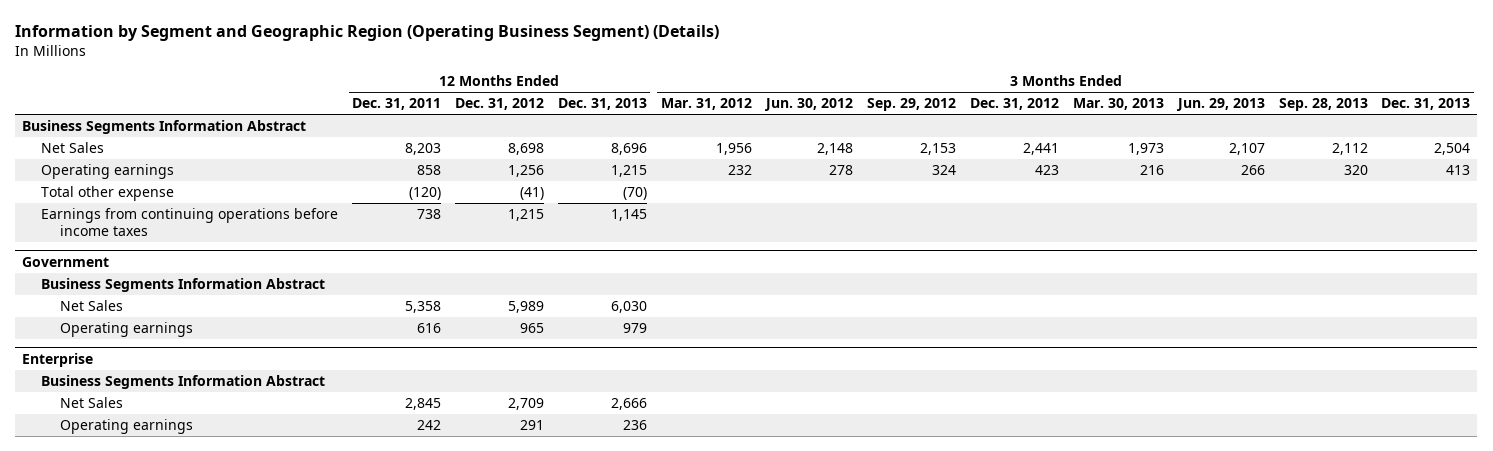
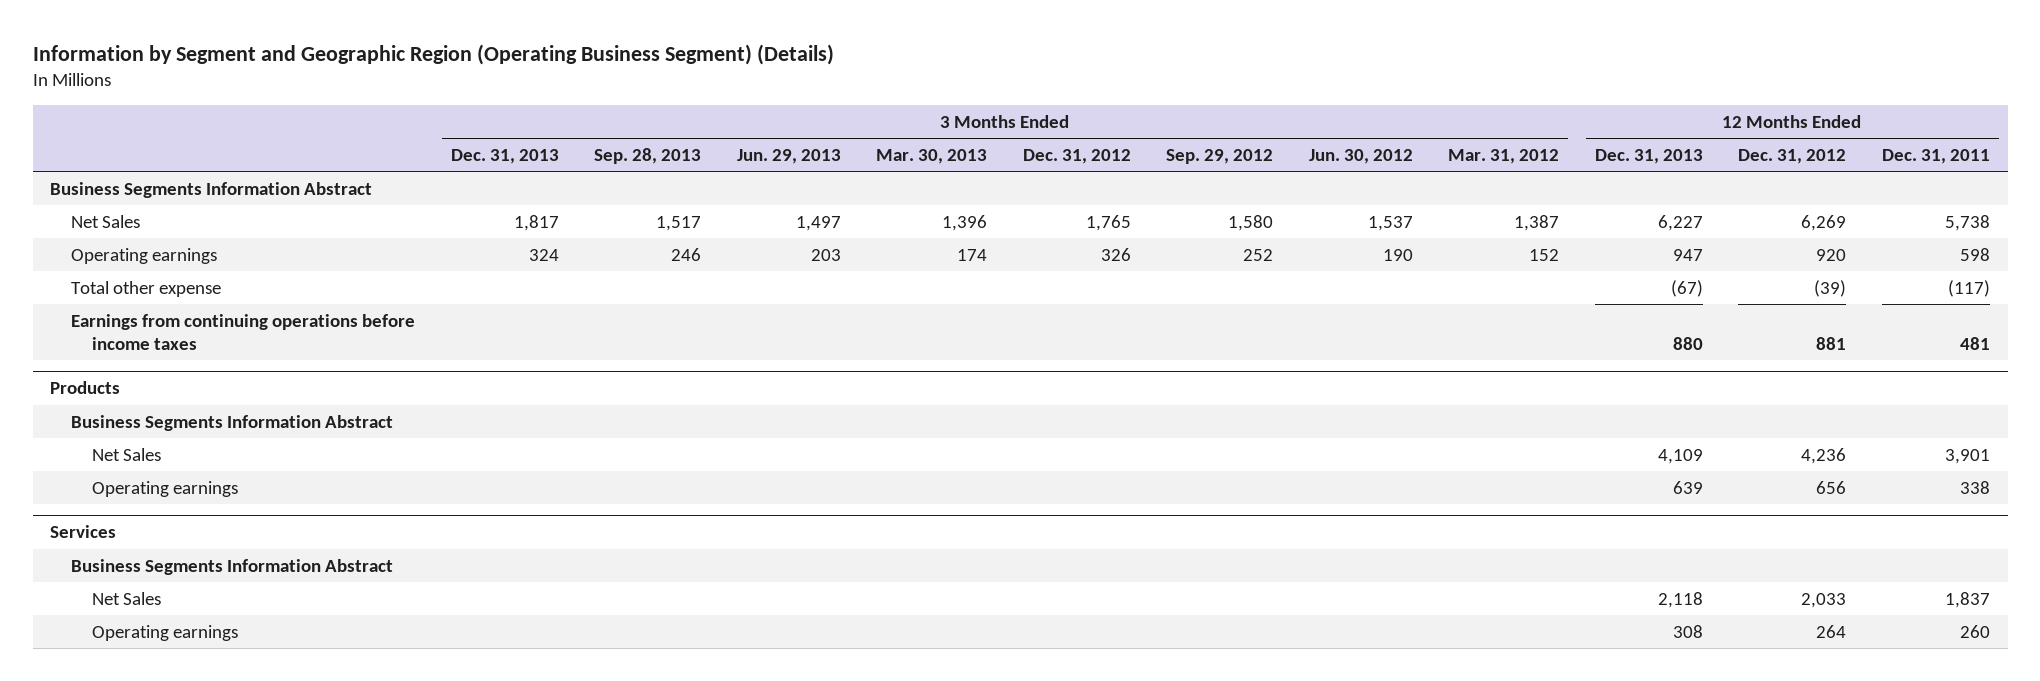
[22,256,110,267] Government -> none
[404,143,441,156] 8,203 -> [1944,214,1990,231] 5,738
[507,143,544,156] 8,698 -> [1801,214,1847,231] 6,269
[610,143,647,156] 8,696 -> [1657,214,1703,231] 6,227
[715,143,752,156] 1,956 -> [1514,214,1560,231] 1,387
[816,143,853,156] 2,148 -> [1367,215,1413,231] 1,537
[919,143,956,156] 2,153 -> [1228,214,1274,231] 1,580
[1022,143,1059,156] 2,441 -> [1085,214,1131,231] 1,765
[1127,143,1164,156] 1,973 -> [942,214,988,231] 1,396
[1228,143,1265,156] 2,107 -> [795,215,841,231] 1,497
[1331,143,1368,156] 2,112 -> [656,215,702,231] 1,517
[1434,143,1471,156] 2,504 -> [513,214,559,231] 1,817
[416,165,441,176] 858 -> [1959,247,1990,261] 598
[507,165,544,178] 1,256 -> [1816,248,1847,261] 920
[610,165,647,178] 1,215 -> [1672,248,1703,261] 947
[727,165,752,176] 232 -> [1529,248,1560,261] 152
[828,165,853,176] 278 -> [1382,248,1413,261] 190
[931,165,956,176] 324 -> [1243,248,1274,261] 252
[1034,165,1059,176] 423 -> [1100,247,1131,261] 326
[1139,165,1164,176] 216 -> [957,248,988,261] 174
[1240,165,1265,176] 266 -> [810,248,841,261] 203
[1343,165,1368,176] 320 -> [671,247,702,261] 246
[1446,165,1471,176] 413 -> [528,248,559,261] 324
[408,187,441,201] (120) -> [1947,279,1990,297] (117)
[519,187,544,201] (41) -> [1814,279,1847,297] (39)
[622,187,647,201] (70) -> [1670,279,1703,297] (67)
[416,209,441,220] 738 -> [1959,336,1990,350] 481
[507,209,544,222] 1,215 -> [1816,336,1847,350] 881
[610,209,647,222] 1,145 -> [1672,336,1703,350] 880
none -> [50,381,121,395] Products
[22,352,94,367] Enterprise -> none
[404,301,441,314] 5,358 -> [1944,448,1990,464] 3,901
[507,301,544,314] 5,989 -> [1801,447,1847,464] 4,236
[610,301,647,314] 6,030 -> [1657,448,1703,464] 4,109
[416,323,441,334] 616 -> [1959,480,1990,494] 338
[519,323,544,334] 965 -> [1816,480,1847,494] 656
[622,323,647,334] 979 -> [1672,480,1703,494] 639
none -> [50,525,117,539] Services
[404,398,441,411] 2,845 -> [1944,591,1990,608] 1,837
[507,398,544,411] 2,709 -> [1801,592,1847,608] 2,033
[610,398,647,411] 2,666 -> [1657,591,1703,608] 2,118
[416,420,441,431] 242 -> [1959,624,1990,638] 260
[519,420,544,431] 291 -> [1816,624,1847,638] 264
[622,420,647,431] 236 -> [1672,624,1703,638] 308

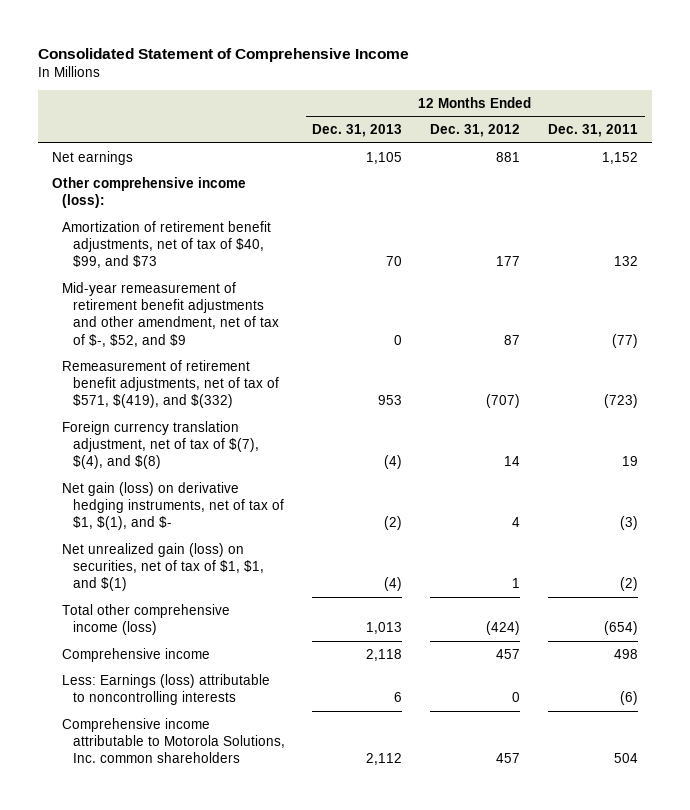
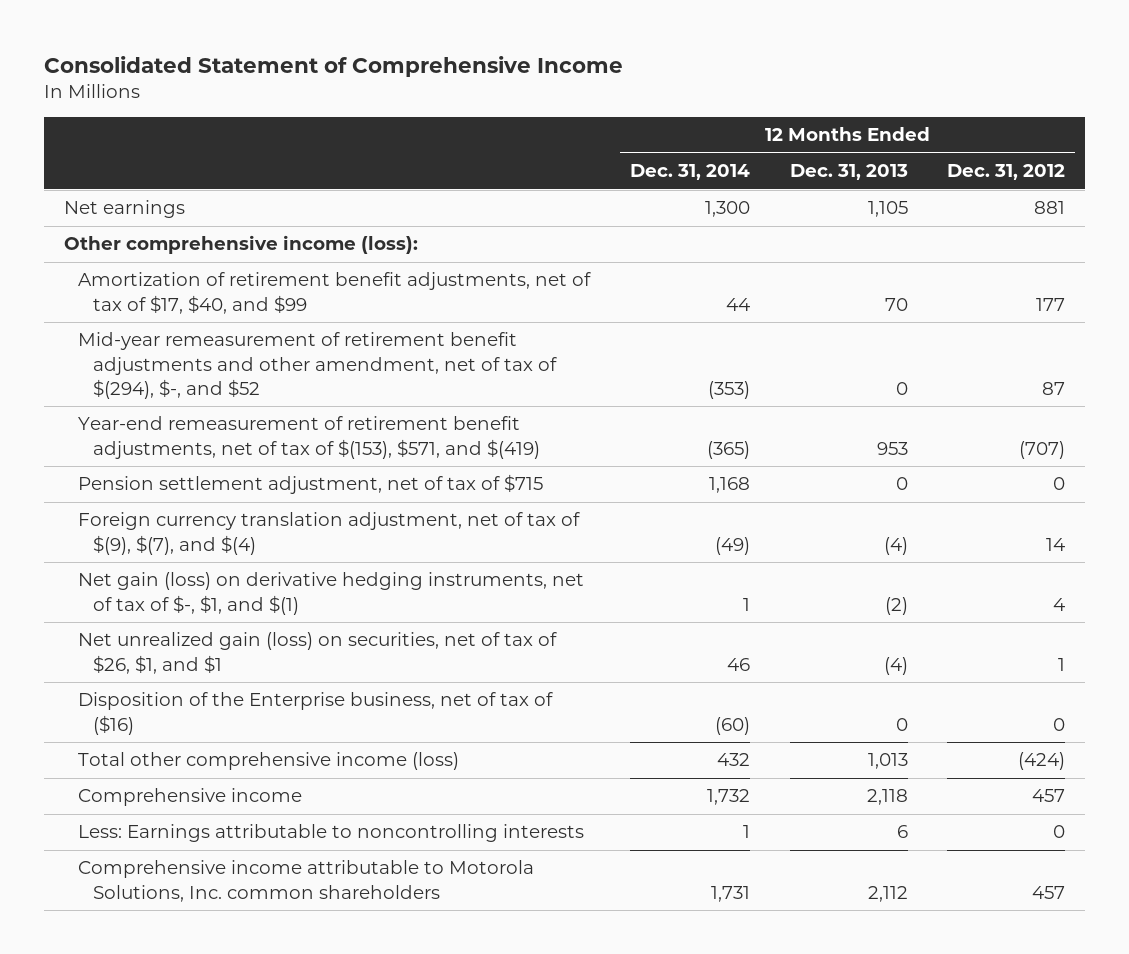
[548,124,639,138] Dec. 31, 2011 -> none
none -> [630,164,751,181] Dec. 31, 2014
[62,220,272,269] Amortization of retirement benefit adjustments, net of tax of $40, $99, and $73 -> [78,272,592,314] Amortization of retirement benefit adjustments, net of tax of $17, $40, and $99
[62,281,279,347] Mid-year remeasurement of retirement benefit adjustments and other amendment, net of tax of $-, $52, and $9 -> [78,332,557,399] Mid-year remeasurement of retirement benefit adjustments and other amendment, net of tax of $(294), $-, and $52
[62,359,279,409] Remeasurement of retirement benefit adjustments, net of tax of $571, $(419), and $(332) -> [78,416,540,459] Year-end remeasurement of retirement benefit adjustments, net of tax of $(153), $571, and $(419)
none -> [78,474,544,495] Pension settlement adjustment, net of tax of $715
[62,420,259,470] Foreign currency translation adjustment, net of tax of $(7), $(4), and $(8) -> [78,512,581,555] Foreign currency translation adjustment, net of tax of $(9), $(7), and $(4)
[62,481,284,531] Net gain (loss) on derivative hedging instruments, net of tax of $1, $(1), and $- -> [78,572,585,615] Net gain (loss) on derivative hedging instruments, net of tax of $-, $1, and $(1)
[62,542,264,592] Net unrealized gain (loss) on securities, net of tax of $1, $1, and $(1) -> [78,632,558,674] Net unrealized gain (loss) on securities, net of tax of $26, $1, and $1
none -> [78,692,554,735] Disposition of the Enterprise business, net of tax of ($16)
[62,673,271,706] Less: Earnings (loss) attributable to noncontrolling interests -> [78,824,585,843] Less: Earnings attributable to noncontrolling interests

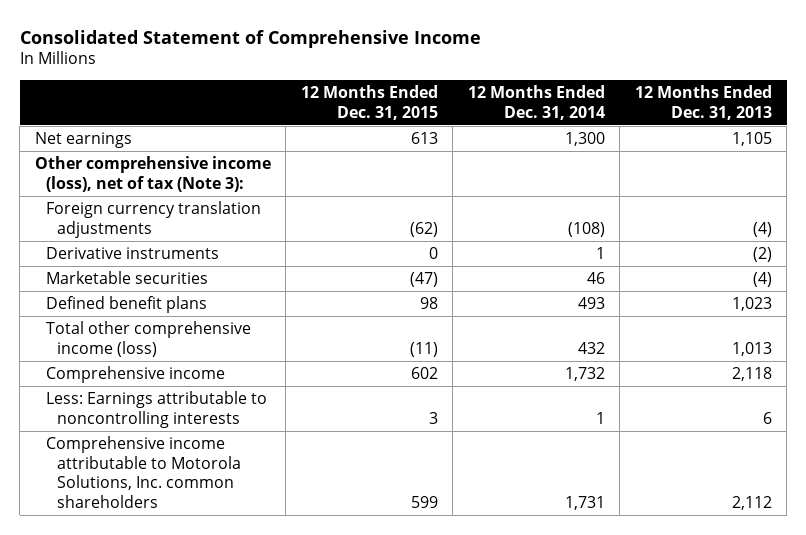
[947,164,1066,181] Dec. 31, 2012 -> none
none -> [300,84,438,120] 12 Months Ended Dec. 31, 2015
[78,272,592,314] Amortization of retirement benefit adjustments, net of tax of $17, $40, and $99 -> none
[78,332,557,399] Mid-year remeasurement of retirement benefit adjustments and other amendment, net of tax of $(294), $-, and $52 -> none
[78,416,540,459] Year-end remeasurement of retirement benefit adjustments, net of tax of $(153), $571, and $(419) -> none
[78,474,544,495] Pension settlement adjustment, net of tax of $715 -> none
[78,692,554,735] Disposition of the Enterprise business, net of tax of ($16) -> none
[63,235,418,255] Other comprehensive income (loss): -> [34,156,271,192] Other comprehensive income (loss), net of tax (Note 3):
[78,512,581,555] Foreign currency translation adjustment, net of tax of $(9), $(7), and $(4) -> [45,201,261,238] Foreign currency translation adjustments
[715,536,751,555] (49) -> [567,221,605,237] (108)
[78,572,585,615] Net gain (loss) on derivative hedging instruments, net of tax of $-, $1, and $(1) -> [45,247,219,260] Derivative instruments
[78,632,558,674] Net unrealized gain (loss) on securities, net of tax of $26, $1, and $1 -> [45,271,208,285] Marketable securities
none -> [45,296,207,314] Defined benefit plans

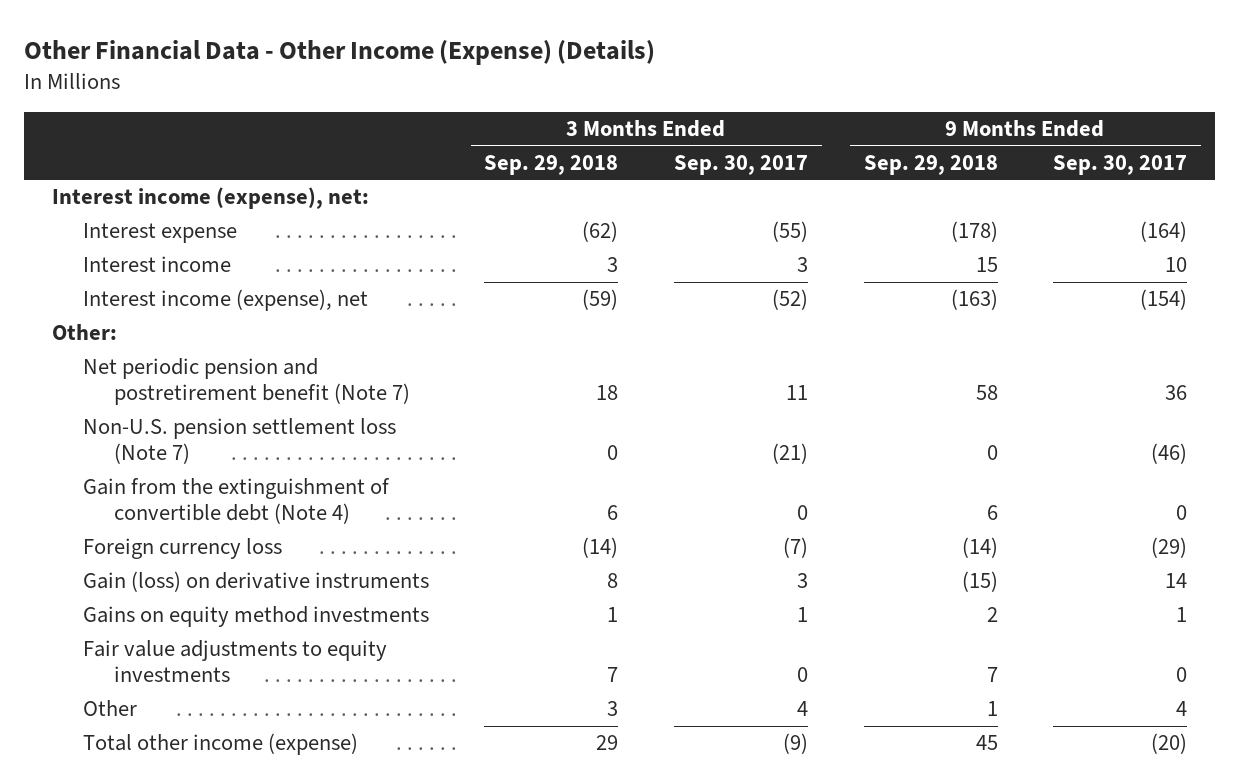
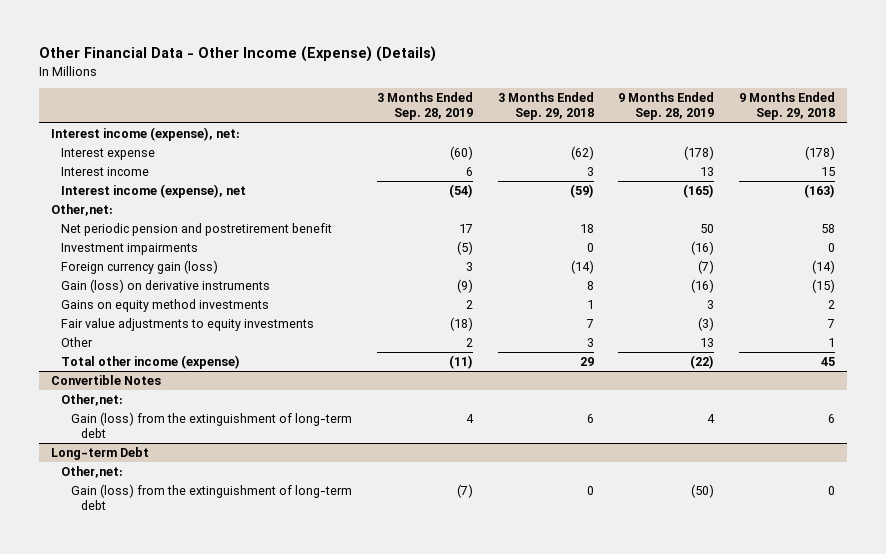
[674,154,809,175] Sep. 30, 2017 -> none
[1053,154,1188,175] Sep. 30, 2017 -> none
none -> [376,92,473,121] 3 Months Ended Sep. 28, 2019
none -> [618,92,715,121] 9 Months Ended Sep. 28, 2019
[82,418,396,465] Non-U.S. pension settlement loss (Note 7) -> none
[82,478,390,525] Gain from the extinguishment of convertible debt (Note 4) -> none
[51,324,117,341] Other: -> [51,204,114,217] Other,net:
[82,358,411,406] Net periodic pension and postretirement benefit (Note 7) -> [61,223,333,237] Net periodic pension and postretirement benefit
none -> [61,243,199,256] Investment impairments
[82,538,282,560] Foreign currency loss -> [61,260,219,275] Foreign currency gain (loss)
none -> [51,375,162,386] Convertible Notes
none -> [61,394,124,407] Other,net:
none -> [71,412,353,439] Gain (loss) from the extinguishment of long-term debt
none -> [51,447,150,461] Long-term Debt
none -> [61,466,124,479] Other,net:
none -> [71,484,353,511] Gain (loss) from the extinguishment of long-term debt

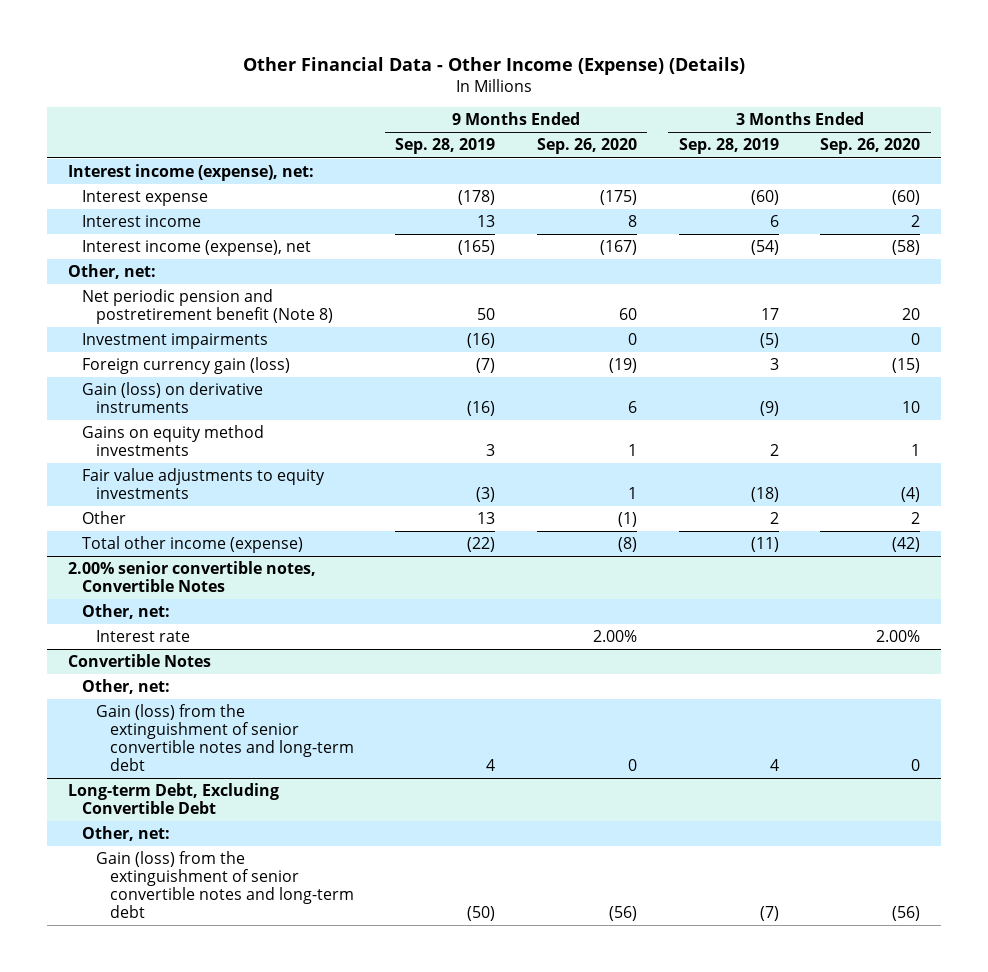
[497,92,594,121] 3 Months Ended Sep. 29, 2018 -> none
[739,92,836,121] 9 Months Ended Sep. 29, 2018 -> none
none -> [537,138,638,155] Sep. 26, 2020
none -> [820,138,921,155] Sep. 26, 2020
[51,204,114,217] Other,net: -> [67,264,156,280] Other, net:
[61,223,333,237] Net periodic pension and postretirement benefit -> [81,289,333,325] Net periodic pension and postretirement benefit (Note 8)
none -> [67,561,316,593] 2.00% senior convertible notes, Convertible Notes
none -> [81,604,170,620] Other, net:
none -> [95,630,190,643] Interest rate
[61,394,124,407] Other,net: -> [81,679,170,695] Other, net:
[71,412,353,439] Gain (loss) from the extinguishment of long-term debt -> [95,704,354,772] Gain (loss) from the extinguishment of senior convertible notes and long-term debt
[51,447,150,461] Long-term Debt -> [67,783,279,815] Long-term Debt, Excluding Convertible Debt
[61,466,124,479] Other,net: -> [81,826,170,842] Other, net:
[71,484,353,511] Gain (loss) from the extinguishment of long-term debt -> [95,851,354,919] Gain (loss) from the extinguishment of senior convertible notes and long-term debt

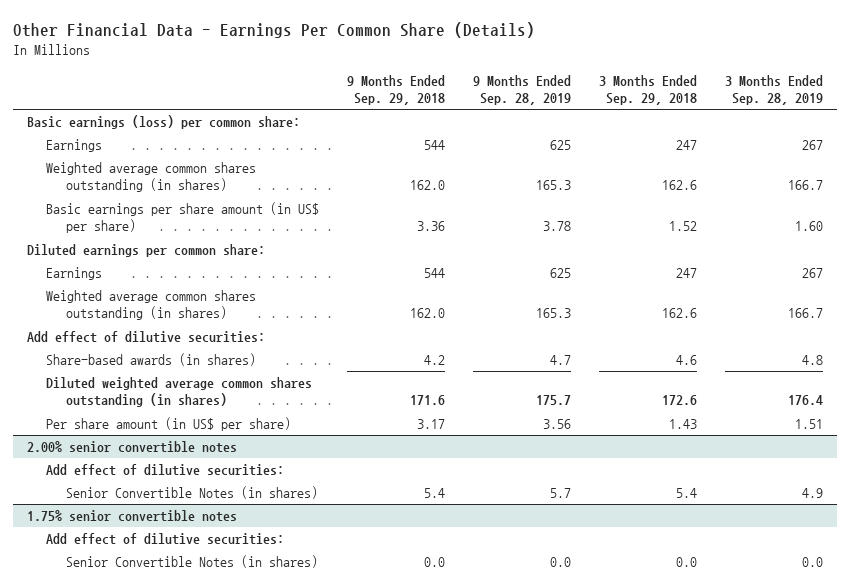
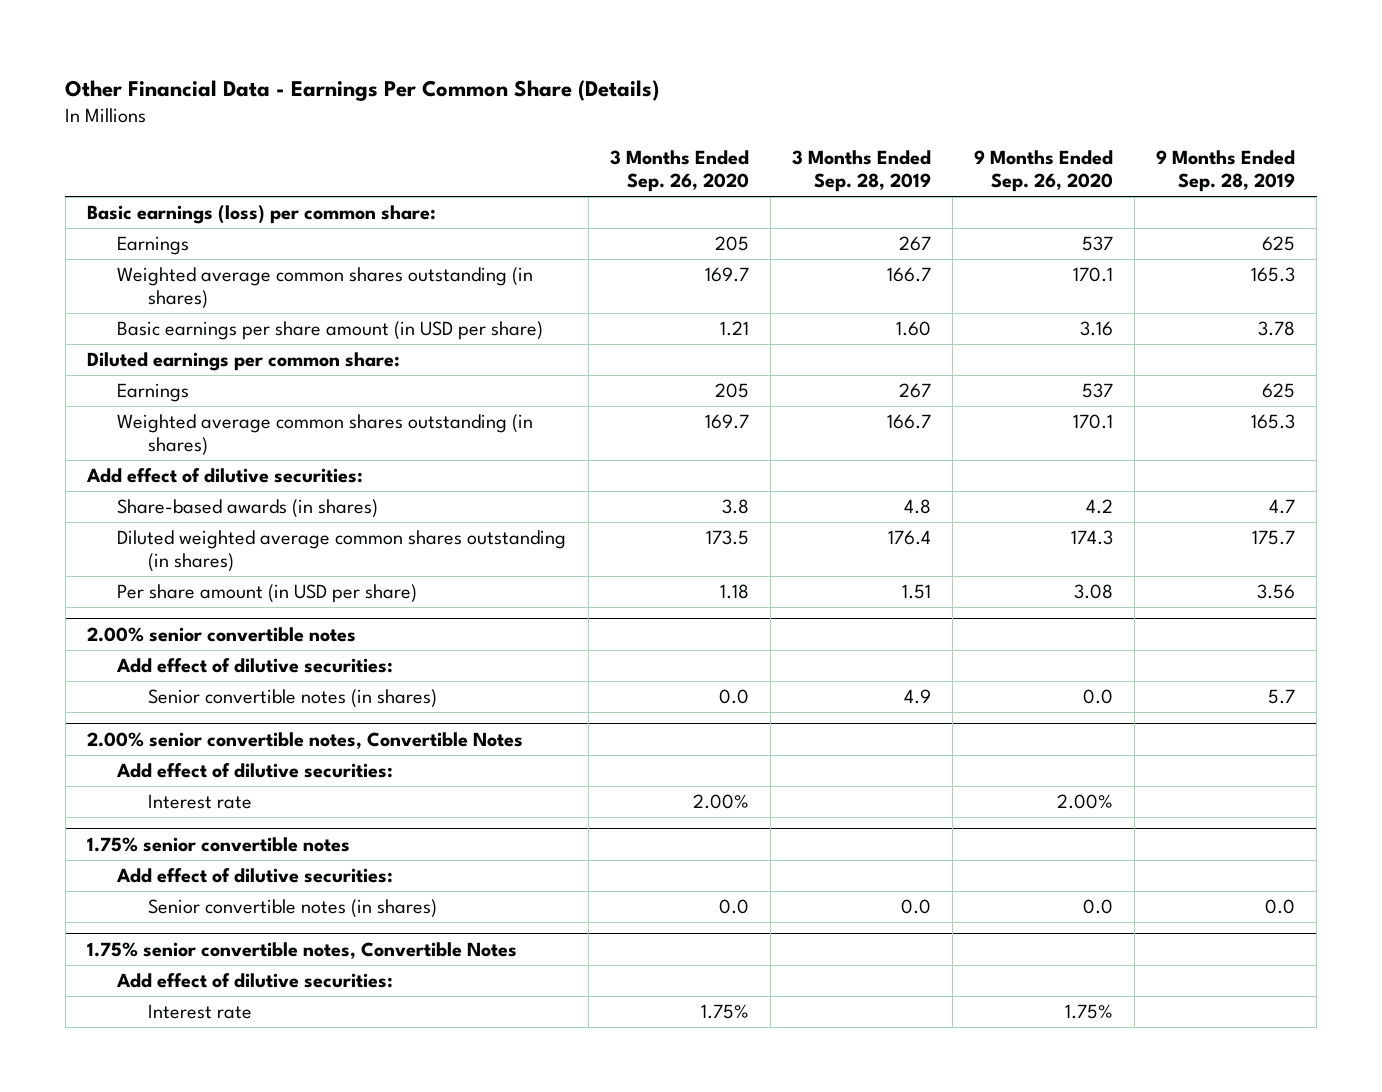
[347,74,446,106] 9 Months Ended Sep. 29, 2018 -> none
[599,74,698,106] 3 Months Ended Sep. 29, 2018 -> none
none -> [609,150,749,193] 3 Months Ended Sep. 26, 2020
none -> [973,150,1113,193] 9 Months Ended Sep. 26, 2020
[46,202,320,234] Basic earnings per share amount (in US$ per share) -> [117,321,544,341] Basic earnings per share amount (in USD per share)
[46,417,292,432] Per share amount (in US$ per share) -> [117,584,418,604] Per share amount (in USD per share)
[65,486,318,500] Senior Convertible Notes (in shares) -> [148,689,438,709] Senior convertible notes (in shares)
none -> [86,731,523,749] 2.00% senior convertible notes, Convertible Notes
none -> [116,763,394,779] Add effect of dilutive securities:
none -> [148,794,253,810] Interest rate
[65,555,318,569] Senior Convertible Notes (in shares) -> [148,899,438,919] Senior convertible notes (in shares)
none -> [86,941,517,959] 1.75% senior convertible notes, Convertible Notes
none -> [116,973,394,989] Add effect of dilutive securities:
none -> [148,1004,253,1020] Interest rate

